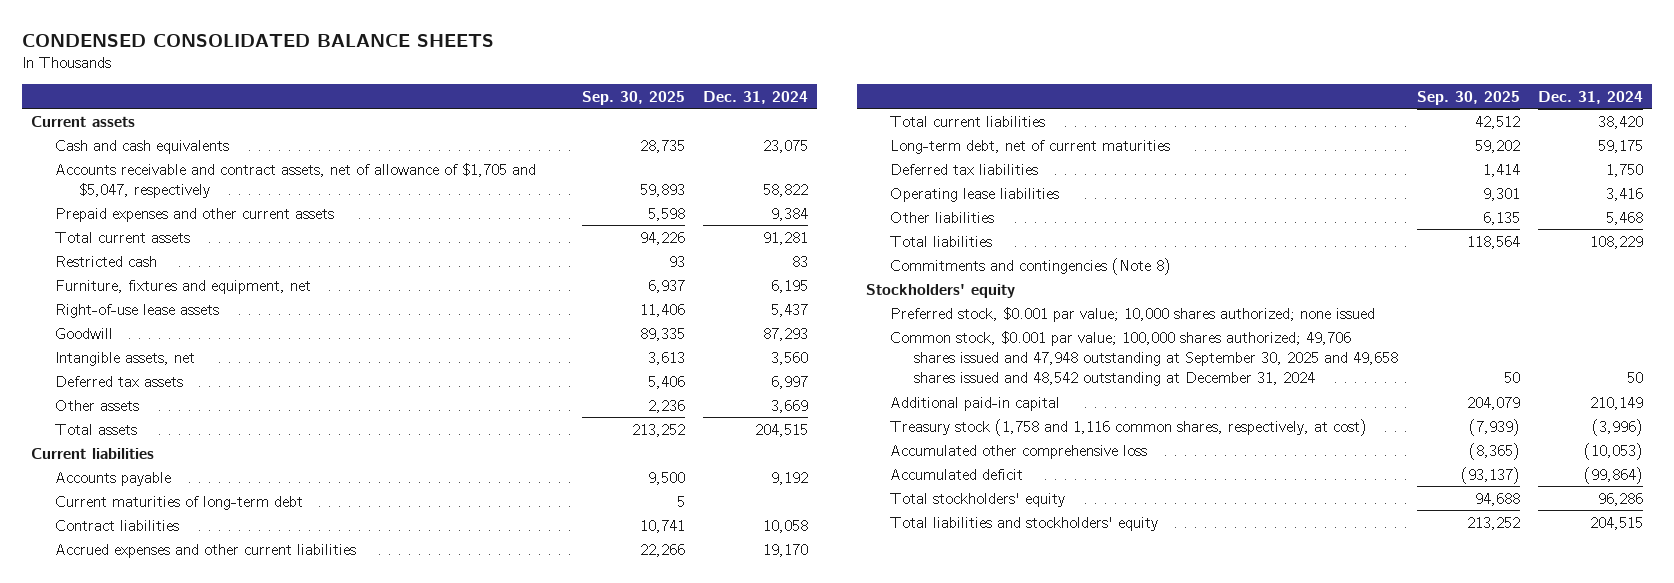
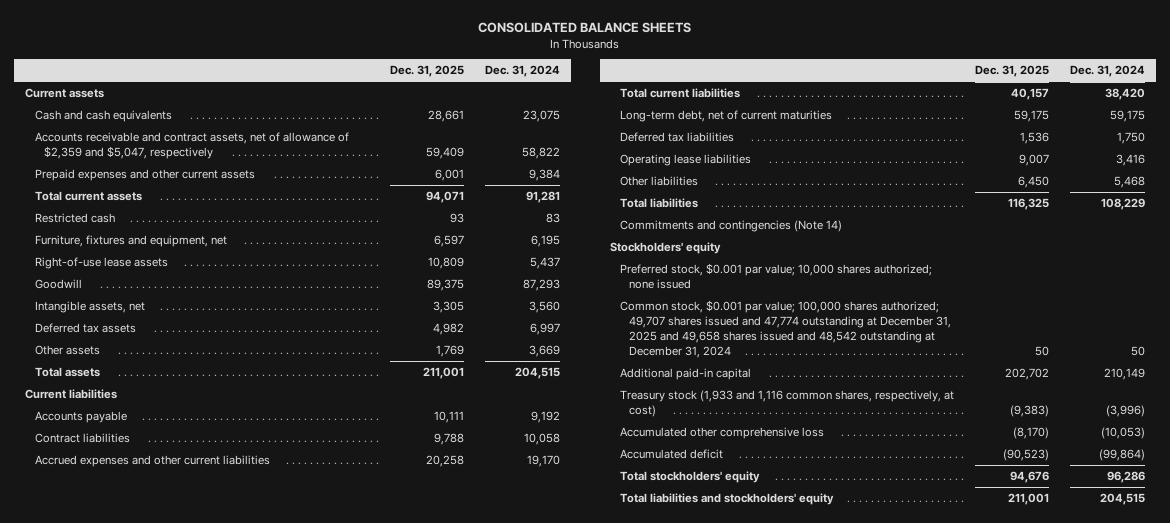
[21,33,494,47] CONDENSED CONSOLIDATED BALANCE SHEETS -> [478,22,692,34] CONSOLIDATED BALANCE SHEETS
[581,90,685,105] Sep. 30, 2025 -> none
none -> [389,65,464,78] Dec. 31, 2025
[55,162,537,198] Accounts receivable and contract assets, net of allowance of $1,705 and $5,047, respectively -> [34,132,349,160] Accounts receivable and contract assets, net of allowance of $2,359 and $5,047, respectively
[55,495,304,510] Current maturities of long-term debt -> none
[890,257,1172,275] Commitments and contingencies (Note 8) -> [619,220,842,233] Commitments and contingencies (Note 14)
[890,330,1399,387] Common stock, $0.001 par value; 100,000 shares authorized; 49,706 shares issued and 47,948 outstanding at September 30, 2025 and 49,658 shares issued and 48,542 outstanding at December 31, 2024 -> [619,300,952,358] Common stock, $0.001 par value; 100,000 shares authorized; 49,707 shares issued and 47,774 outstanding at December 31, 2025 and 49,658 shares issued and 48,542 outstanding at December 31, 2024
[890,418,1368,436] Treasury stock (1,758 and 1,116 common shares, respectively, at cost) -> [619,390,954,418] Treasury stock (1,933 and 1,116 common shares, respectively, at cost)

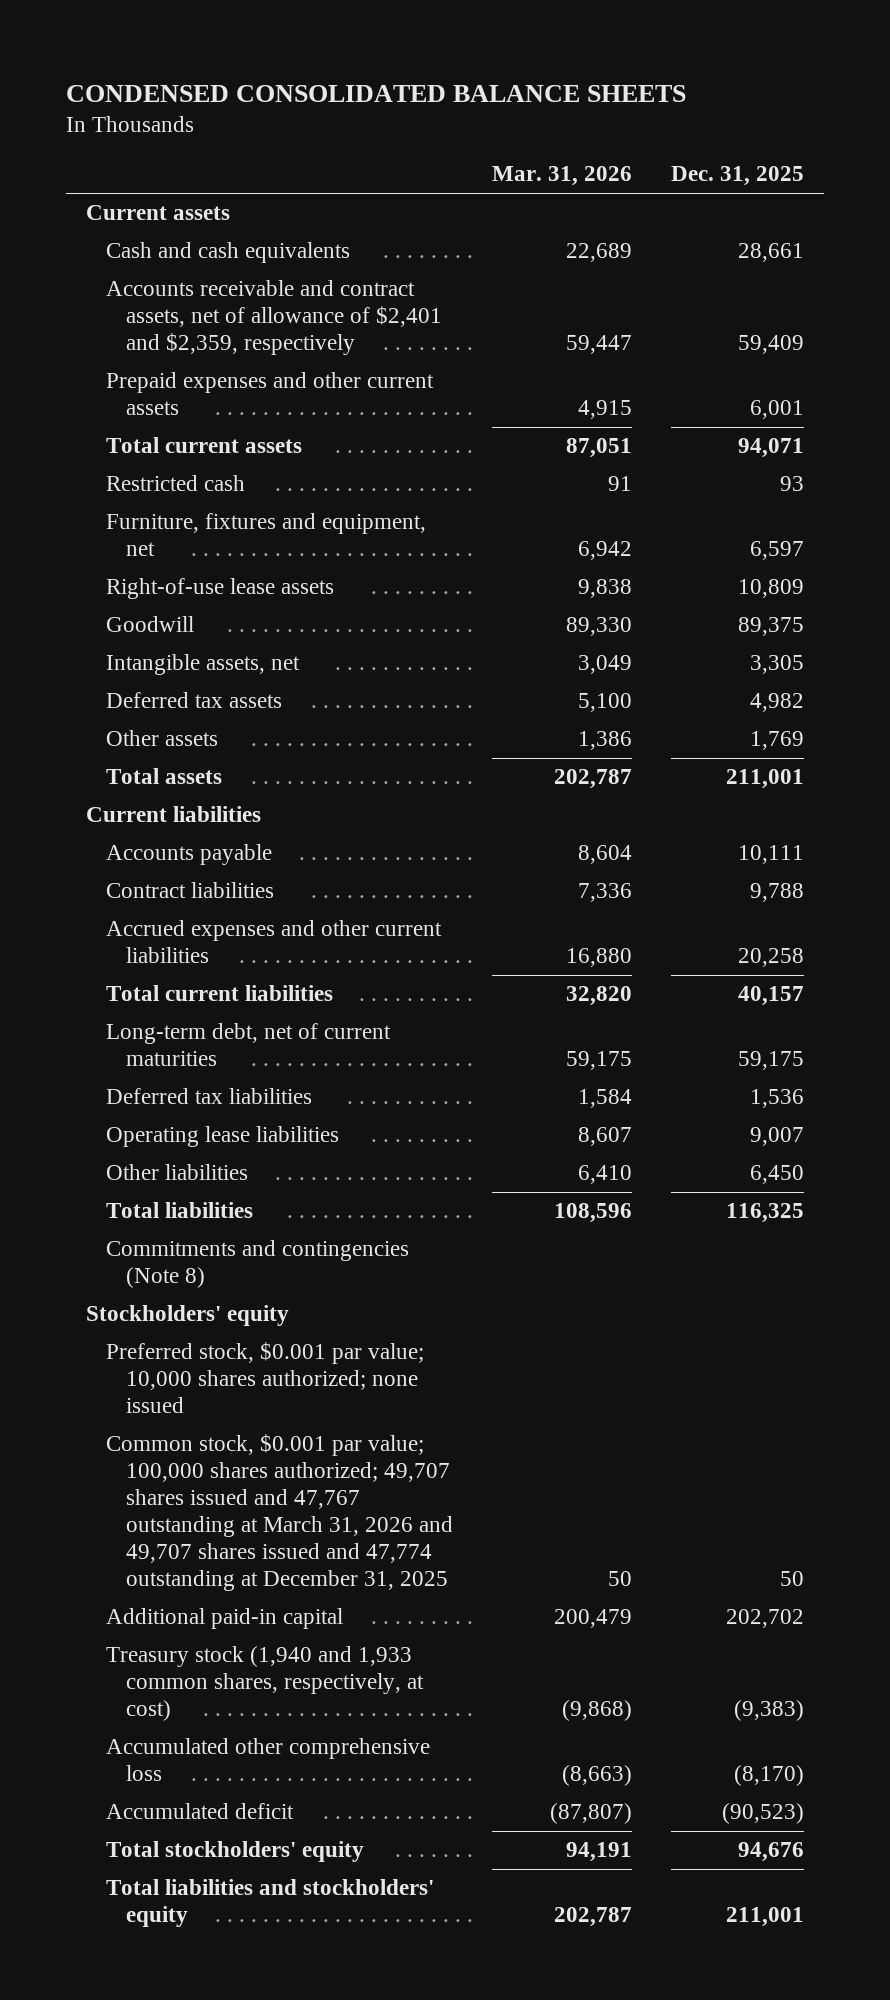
[478,22,692,34] CONSOLIDATED BALANCE SHEETS -> [66,84,687,102] CONDENSED CONSOLIDATED BALANCE SHEETS
[485,65,561,78] Dec. 31, 2024 -> none
none -> [492,166,633,187] Mar. 31, 2026
[34,132,349,160] Accounts receivable and contract assets, net of allowance of $2,359 and $5,047, respectively -> [105,280,443,356] Accounts receivable and contract assets, net of allowance of $2,401 and $2,359, respectively
[619,220,842,233] Commitments and contingencies (Note 14) -> [105,1240,409,1289] Commitments and contingencies (Note 8)
[619,300,952,358] Common stock, $0.001 par value; 100,000 shares authorized; 49,707 shares issued and 47,774 outstanding at December 31, 2025 and 49,658 shares issued and 48,542 outstanding at December 31, 2024 -> [105,1434,454,1592] Common stock, $0.001 par value; 100,000 shares authorized; 49,707 shares issued and 47,767 outstanding at March 31, 2026 and 49,707 shares issued and 47,774 outstanding at December 31, 2025
[619,390,954,418] Treasury stock (1,933 and 1,116 common shares, respectively, at cost) -> [105,1646,425,1722] Treasury stock (1,940 and 1,933 common shares, respectively, at cost)

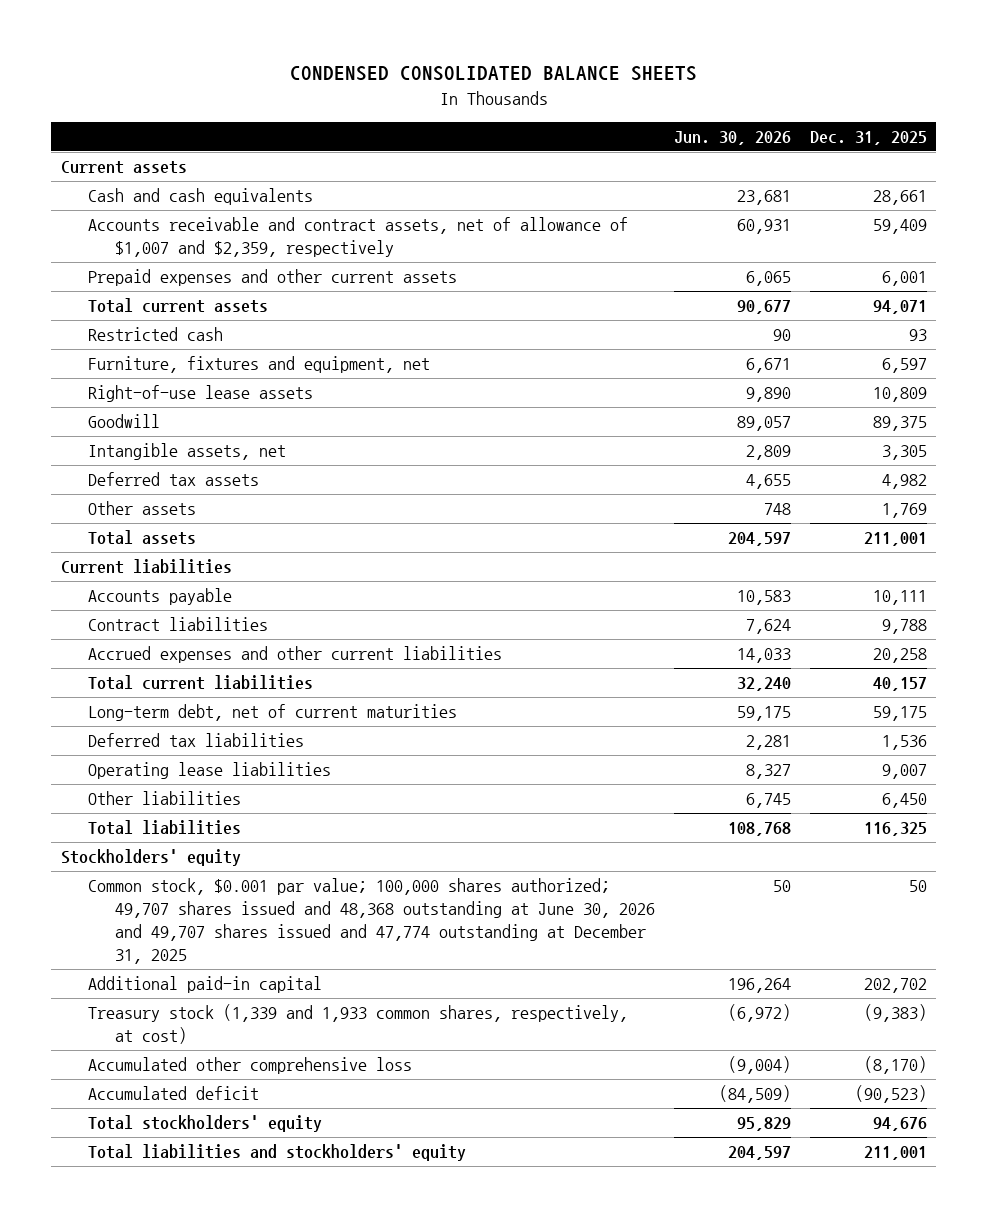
[492,166,633,187] Mar. 31, 2026 -> none
none -> [674,130,792,145] Jun. 30, 2026
[105,280,443,356] Accounts receivable and contract assets, net of allowance of $2,401 and $2,359, respectively -> [88,217,629,258] Accounts receivable and contract assets, net of allowance of $1,007 and $2,359, respectively
[105,1240,409,1289] Commitments and contingencies (Note 8) -> none
[105,1342,424,1414] Preferred stock, $0.001 par value; 10,000 shares authorized; none issued -> none
[105,1434,454,1592] Common stock, $0.001 par value; 100,000 shares authorized; 49,707 shares issued and 47,767 outstanding at March 31, 2026 and 49,707 shares issued and 47,774 outstanding at December 31, 2025 -> [88,878,656,965] Common stock, $0.001 par value; 100,000 shares authorized; 49,707 shares issued and 48,368 outstanding at June 30, 2026 and 49,707 shares issued and 47,774 outstanding at December 31, 2025
[105,1646,425,1722] Treasury stock (1,940 and 1,933 common shares, respectively, at cost) -> [88,1004,629,1045] Treasury stock (1,339 and 1,933 common shares, respectively, at cost)

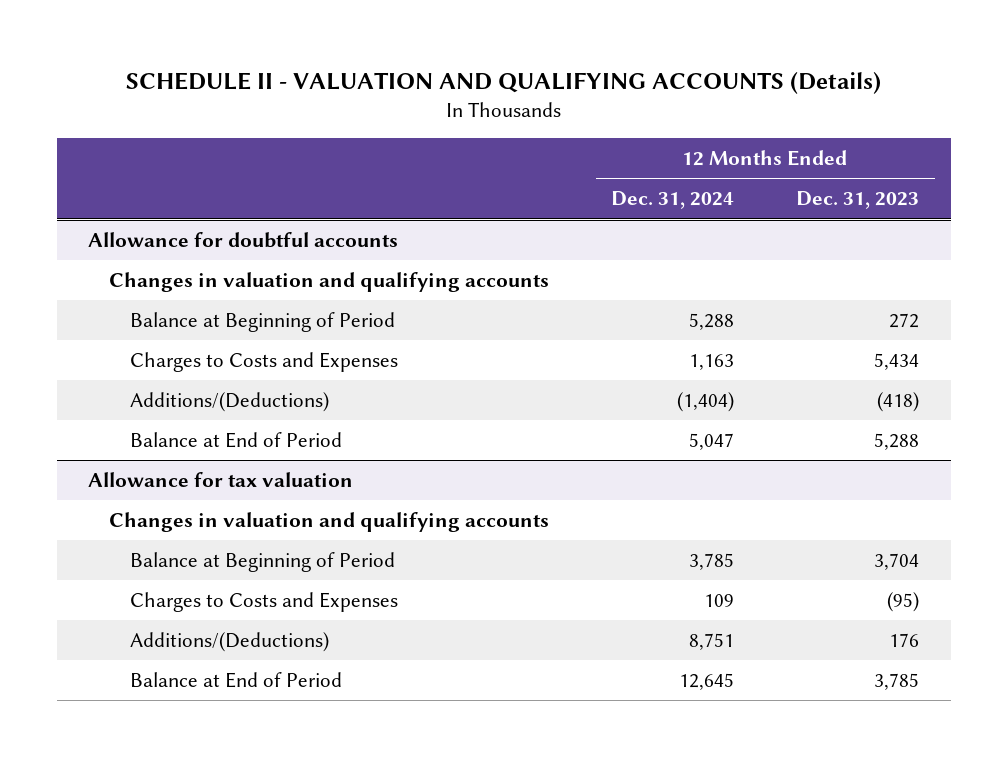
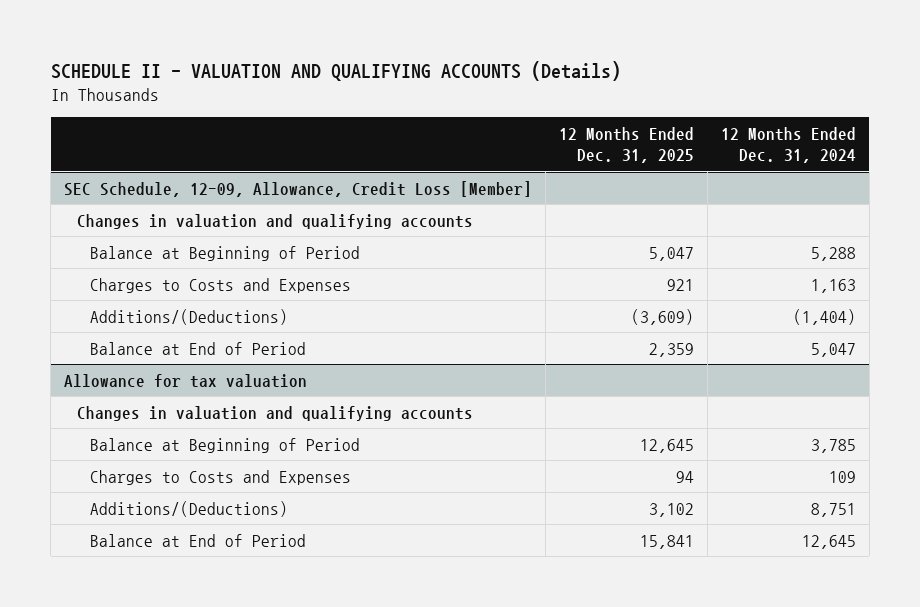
[796,191,920,210] Dec. 31, 2023 -> none
none -> [558,126,694,163] 12 Months Ended Dec. 31, 2025
[87,232,398,249] Allowance for doubtful accounts -> [63,180,532,197] SEC Schedule, 12-09, Allowance, Credit Loss [Member]

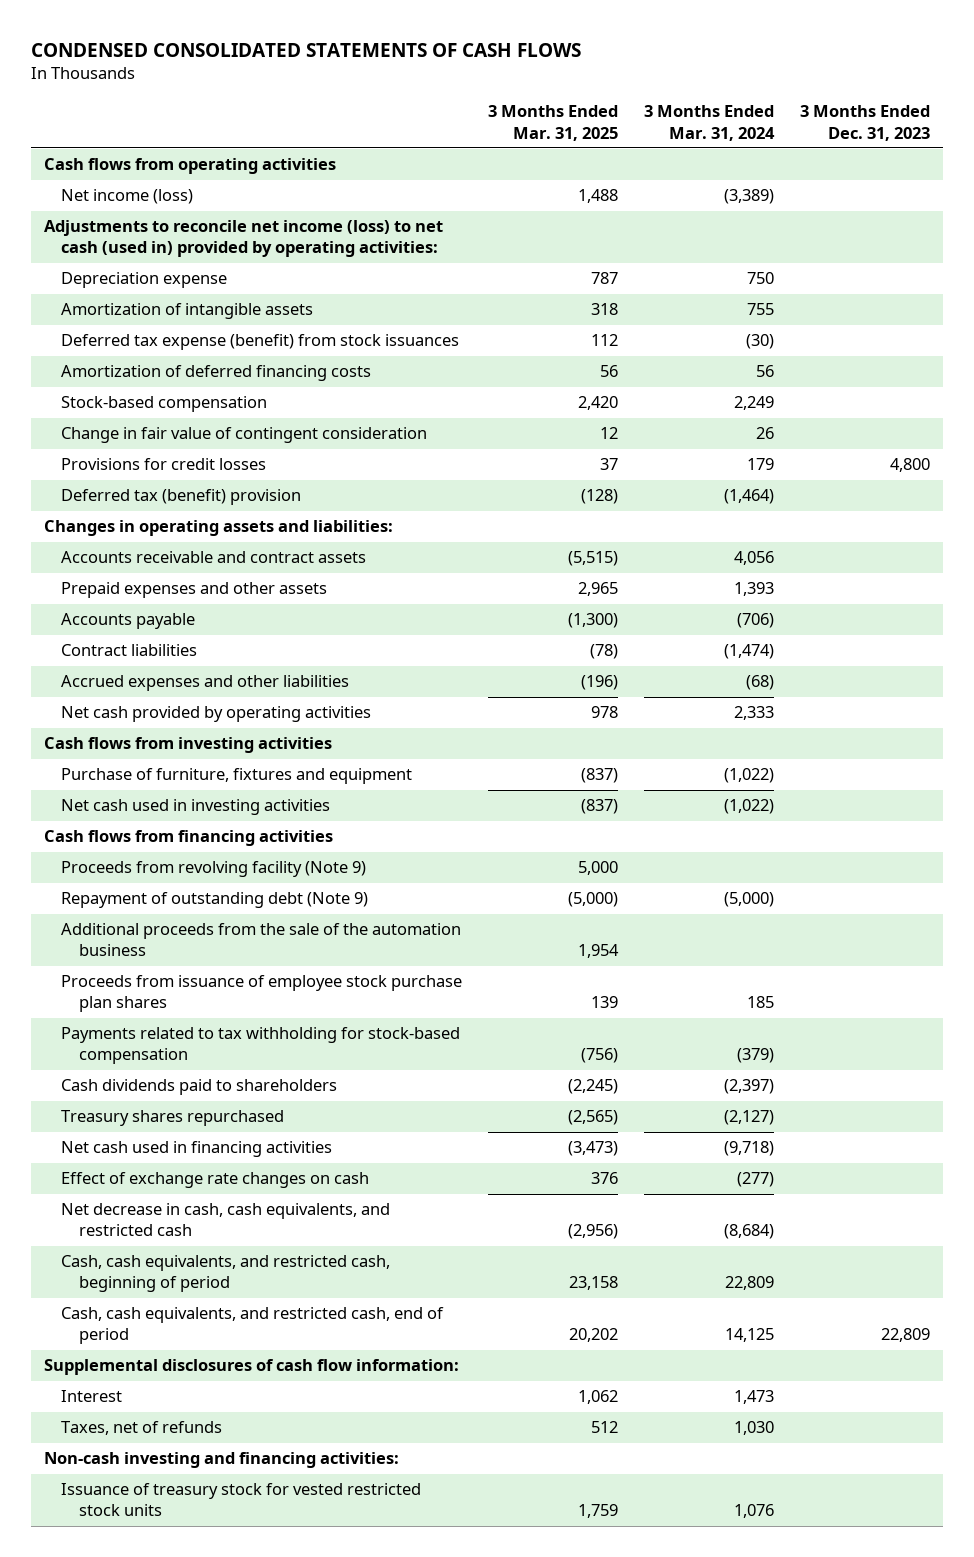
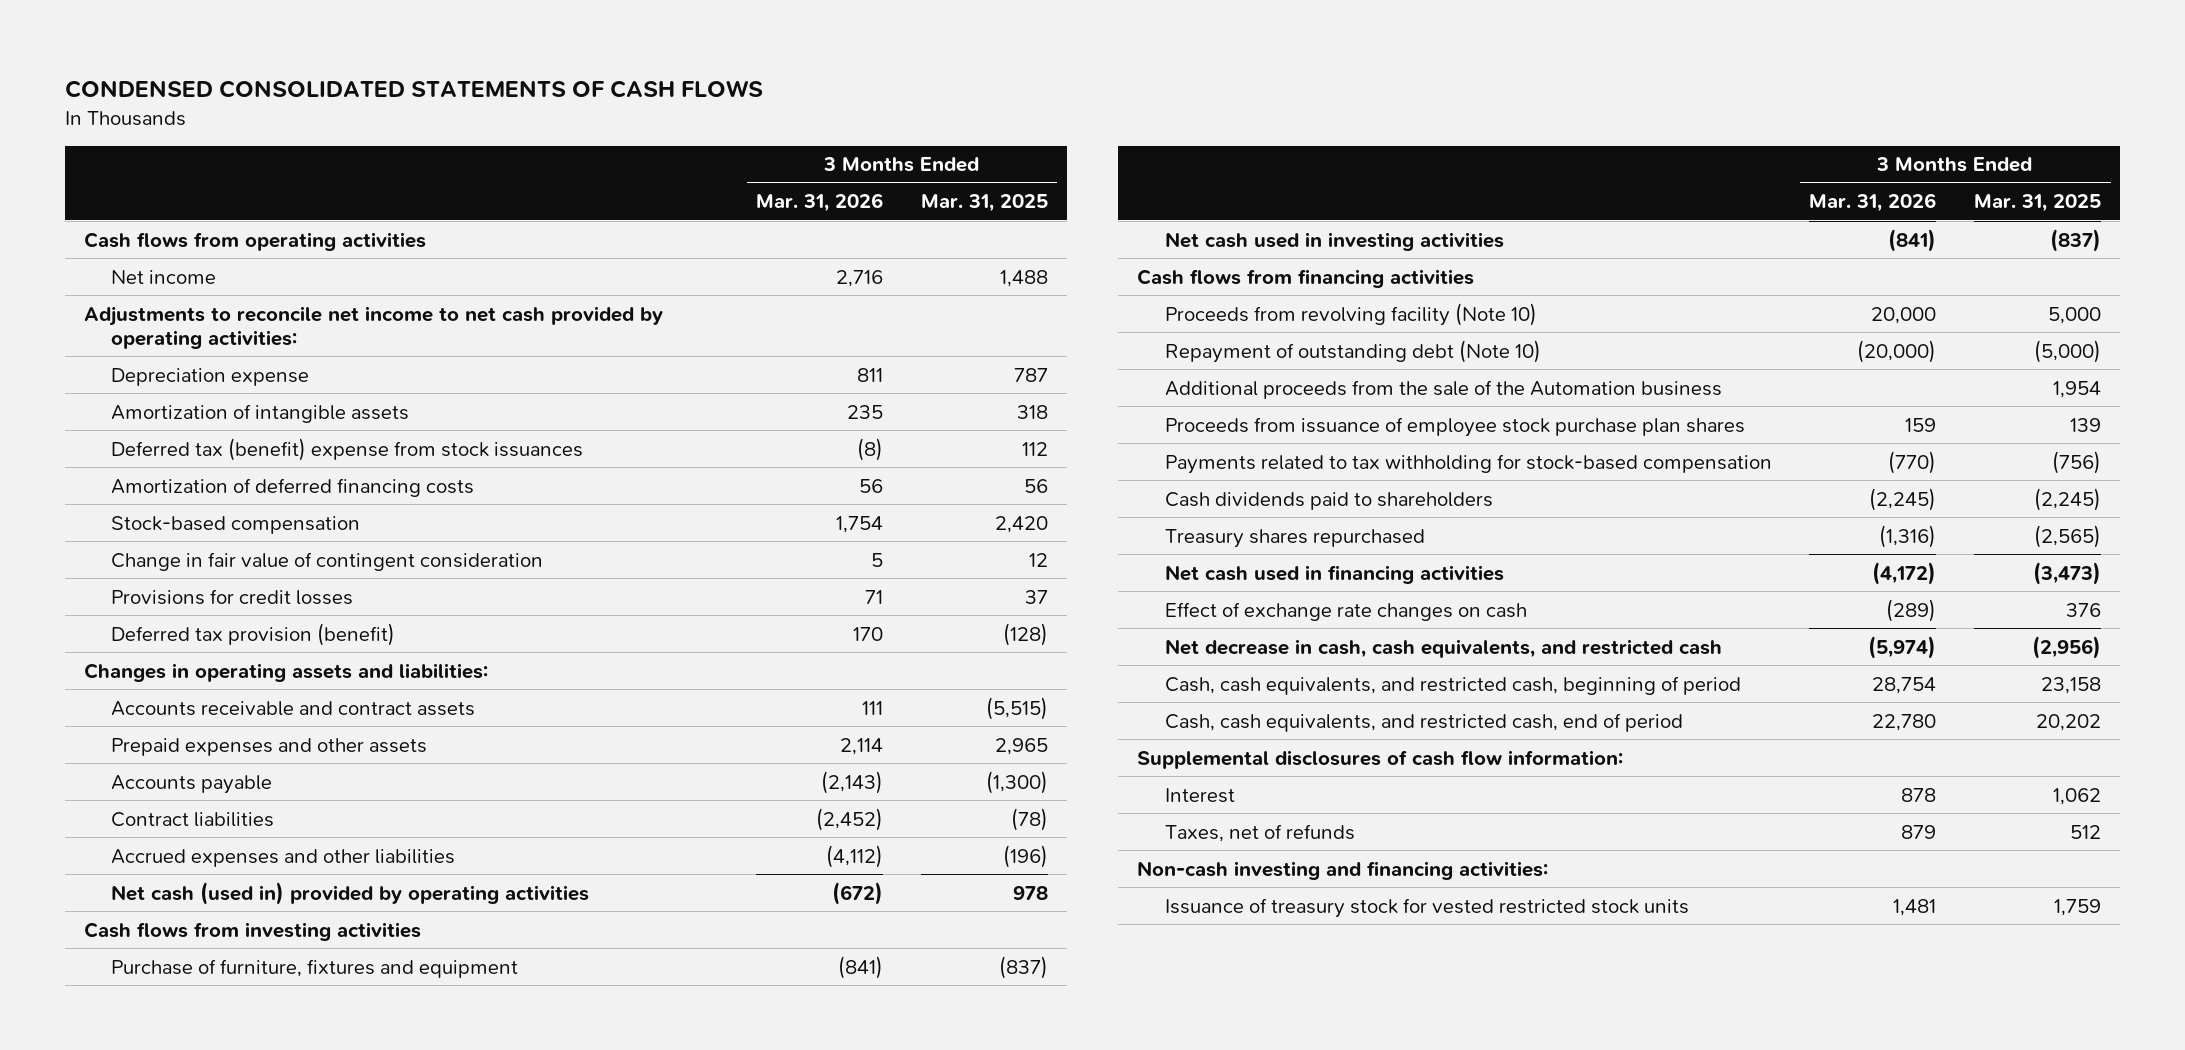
[644,105,776,141] 3 Months Ended Mar. 31, 2024 -> none
[799,105,930,141] 3 Months Ended Dec. 31, 2023 -> none
none -> [756,193,884,213] Mar. 31, 2026
[61,189,194,205] Net income (loss) -> [111,269,217,284] Net income
[44,220,444,258] Adjustments to reconcile net income (loss) to net cash (used in) provided by operating activities: -> [84,305,664,349] Adjustments to reconcile net income to net cash provided by operating activities:
[61,334,460,351] Deferred tax expense (benefit) from stock issuances -> [111,437,584,461] Deferred tax (benefit) expense from stock issuances
[61,489,302,506] Deferred tax (benefit) provision -> [111,622,396,646] Deferred tax provision (benefit)
[61,706,372,723] Net cash provided by operating activities -> [111,881,590,905] Net cash (used in) provided by operating activities
[61,861,367,878] Proceeds from revolving facility (Note 9) -> [1164,302,1537,326] Proceeds from revolving facility (Note 10)
[61,892,369,909] Repayment of outstanding debt (Note 9) -> [1164,339,1541,363] Repayment of outstanding debt (Note 10)
[61,923,462,957] Additional proceeds from the sale of the automation business -> [1164,379,1722,399] Additional proceeds from the sale of the Automation business

